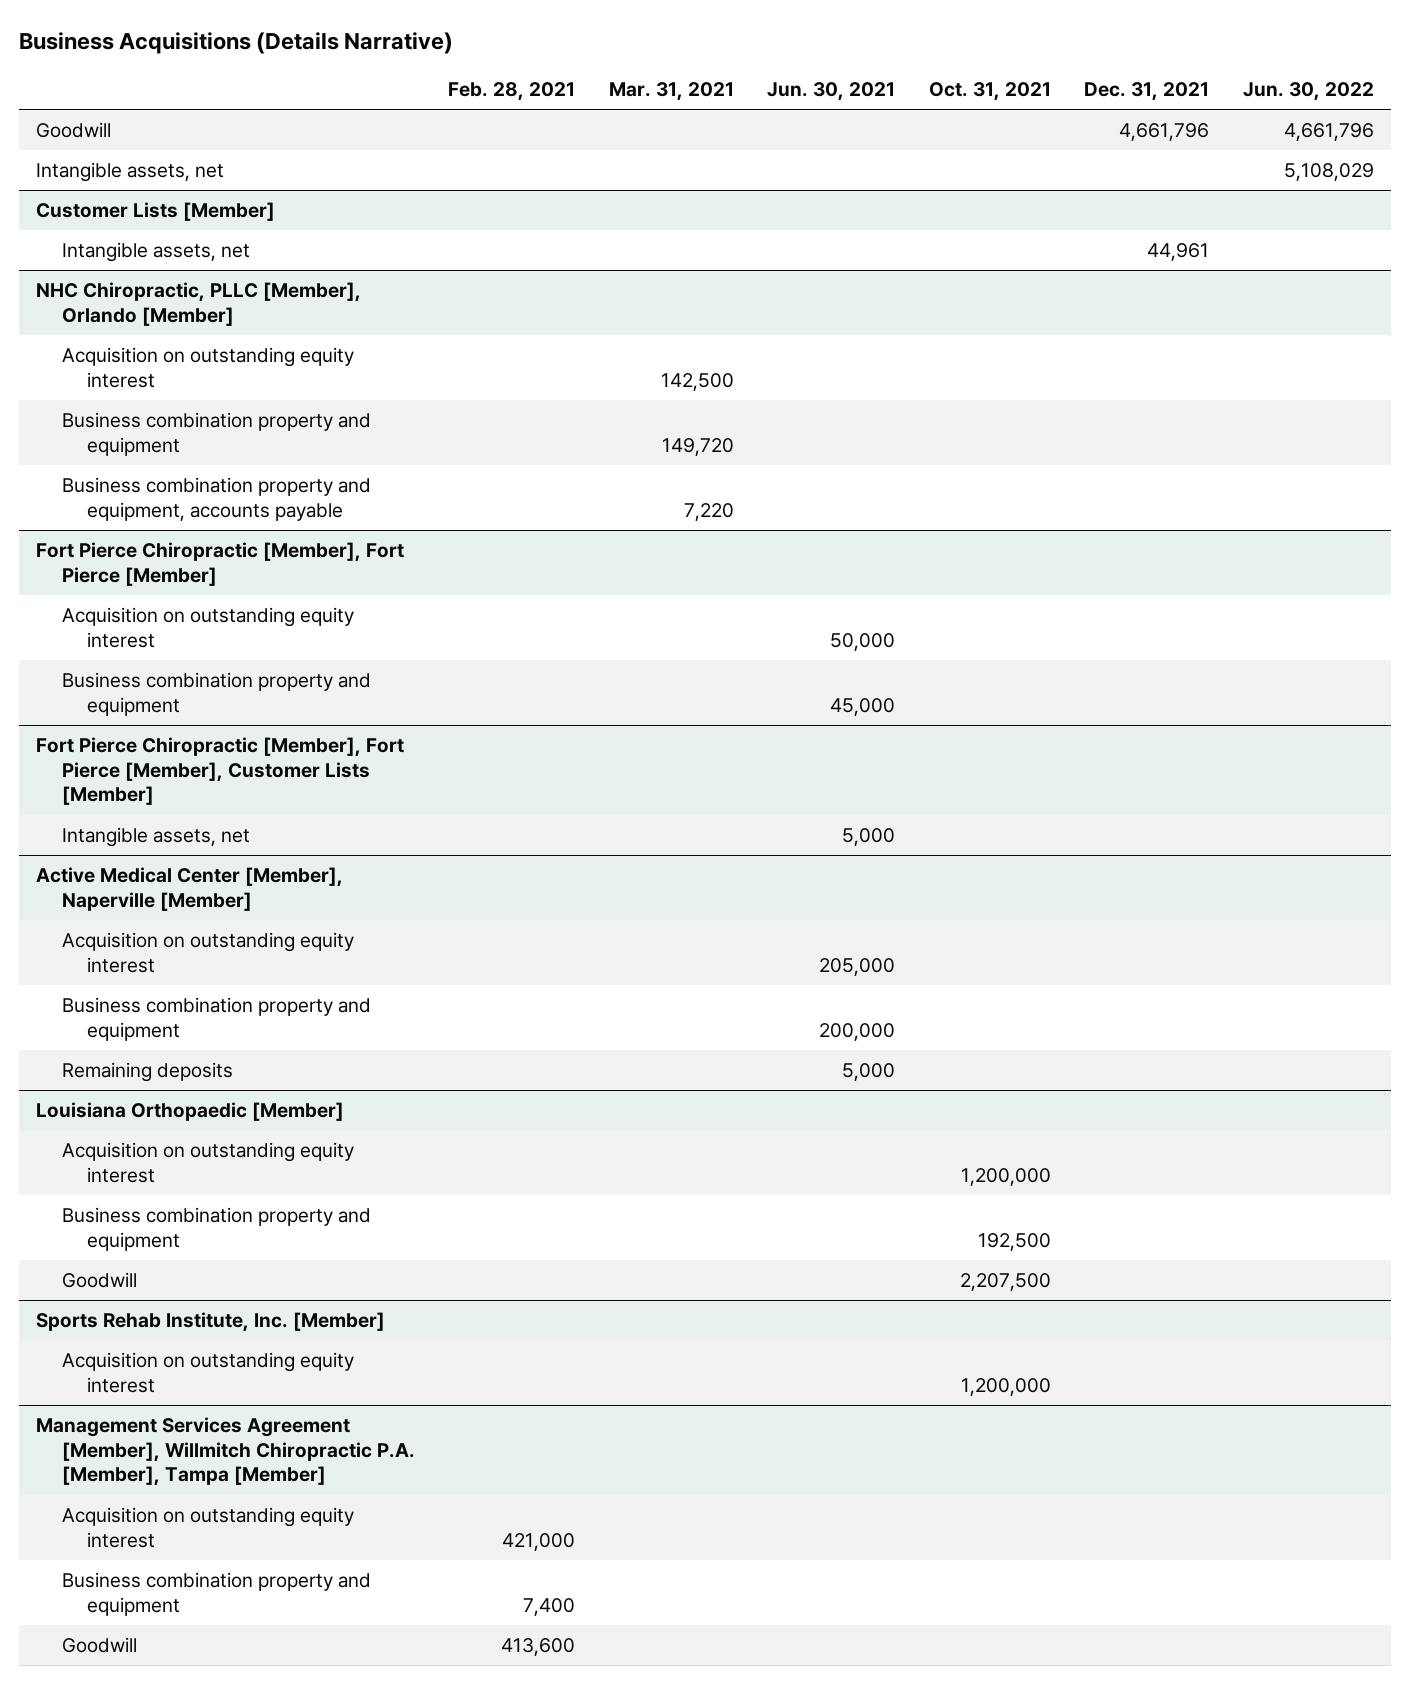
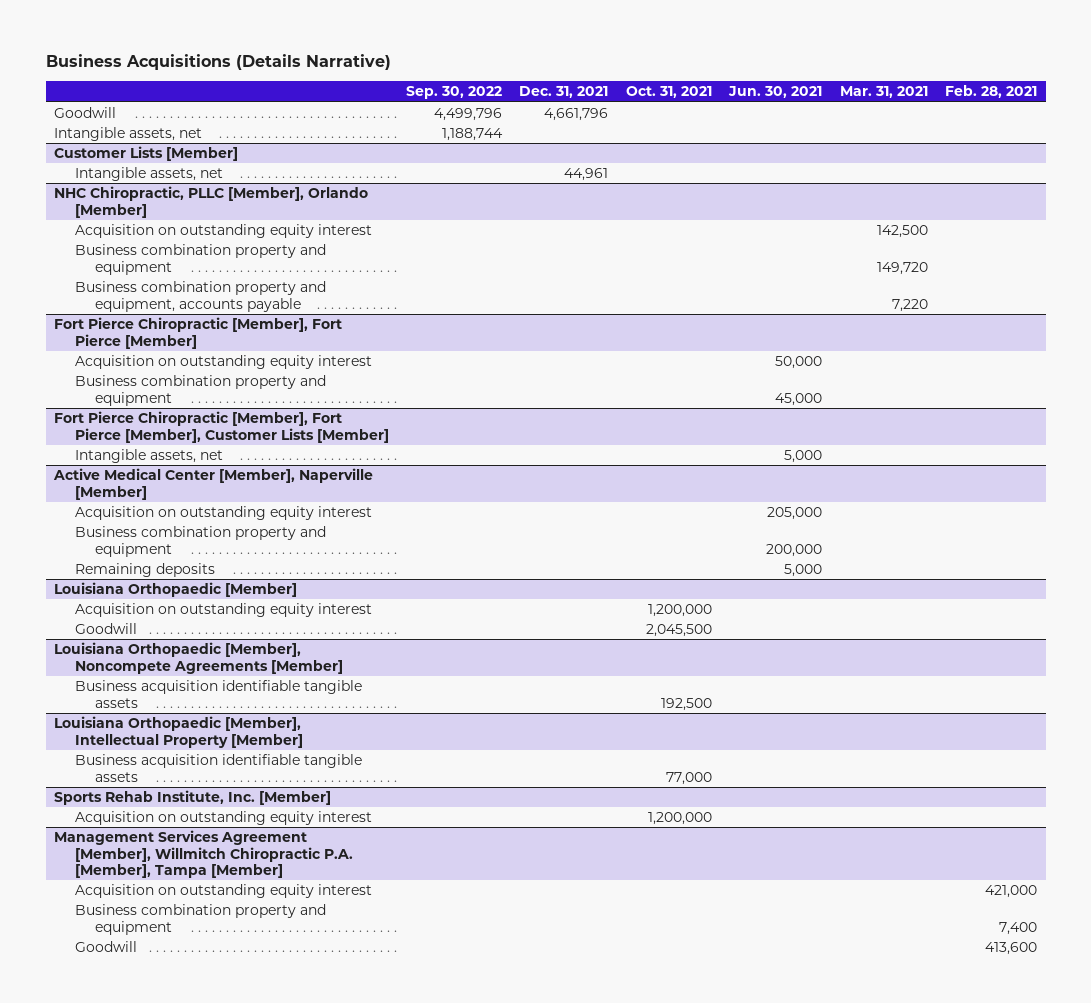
[1243,81,1375,101] Jun. 30, 2022 -> none
none -> [406,86,503,100] Sep. 30, 2022
[61,1207,371,1251] Business combination property and equipment -> none
[959,1273,1051,1292] 2,207,500 -> [645,624,712,638] 2,045,500
none -> [54,642,343,674] Louisiana Orthopaedic [Member], Noncompete Agreements [Member]
none -> [74,680,362,708] Business acquisition identifiable tangible assets
none -> [54,716,303,748] Louisiana Orthopaedic [Member], Intellectual Property [Member]
none -> [74,754,362,782] Business acquisition identifiable tangible assets

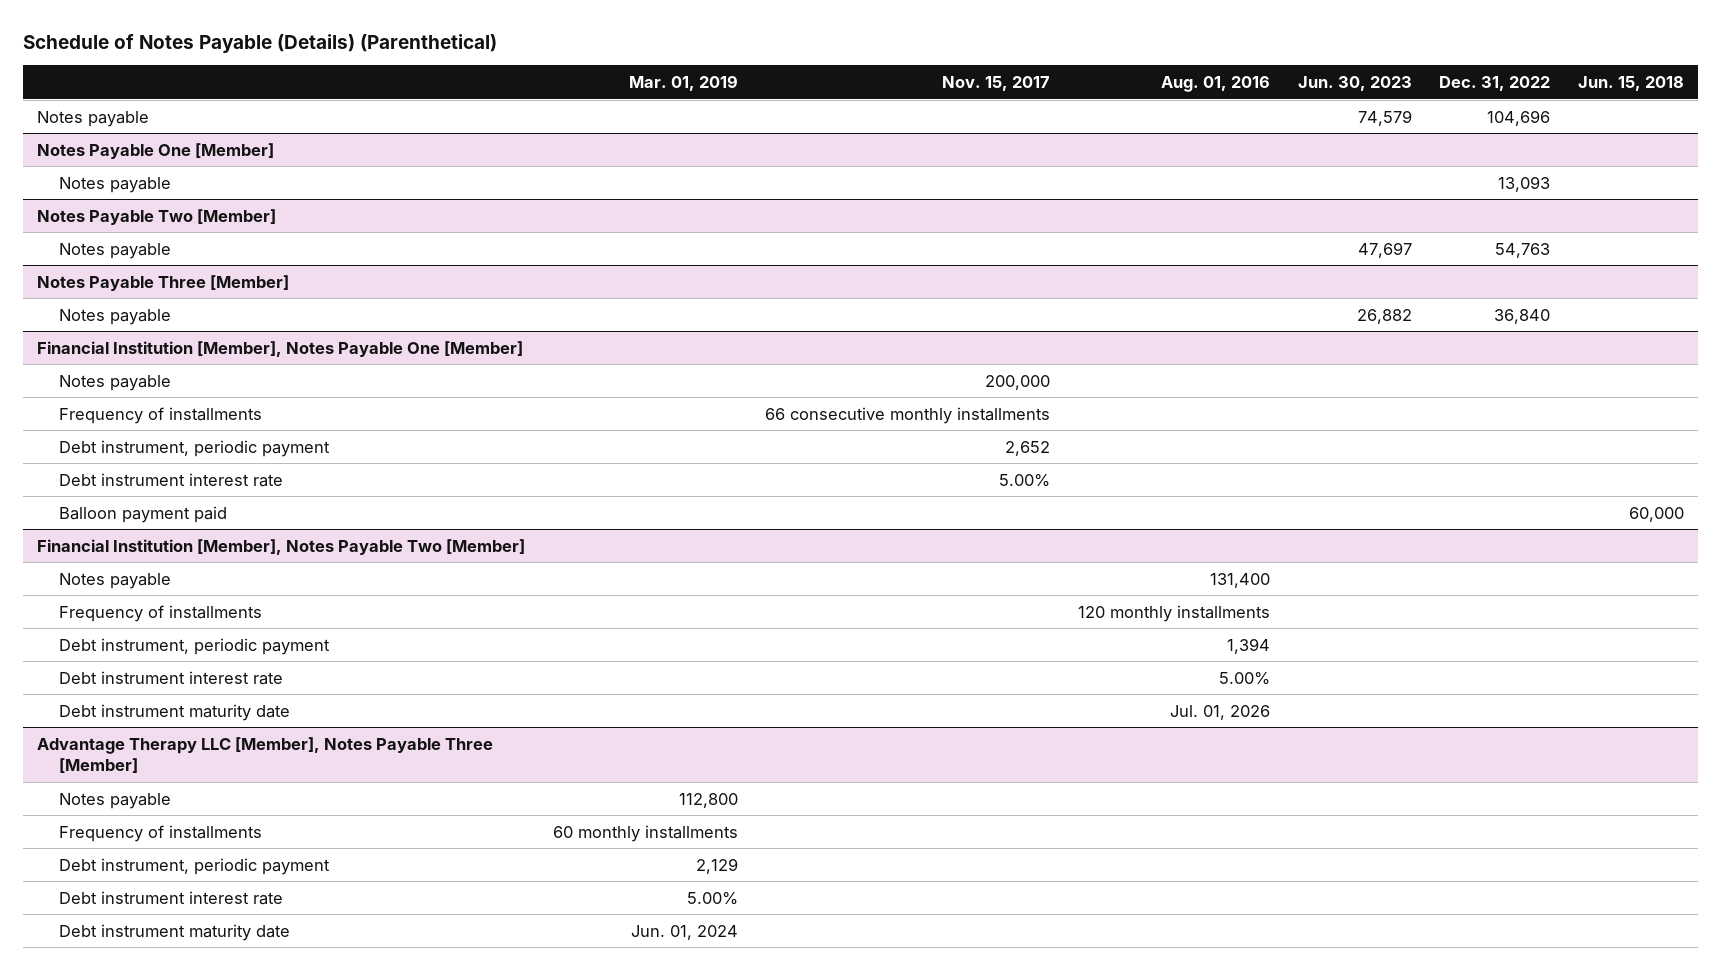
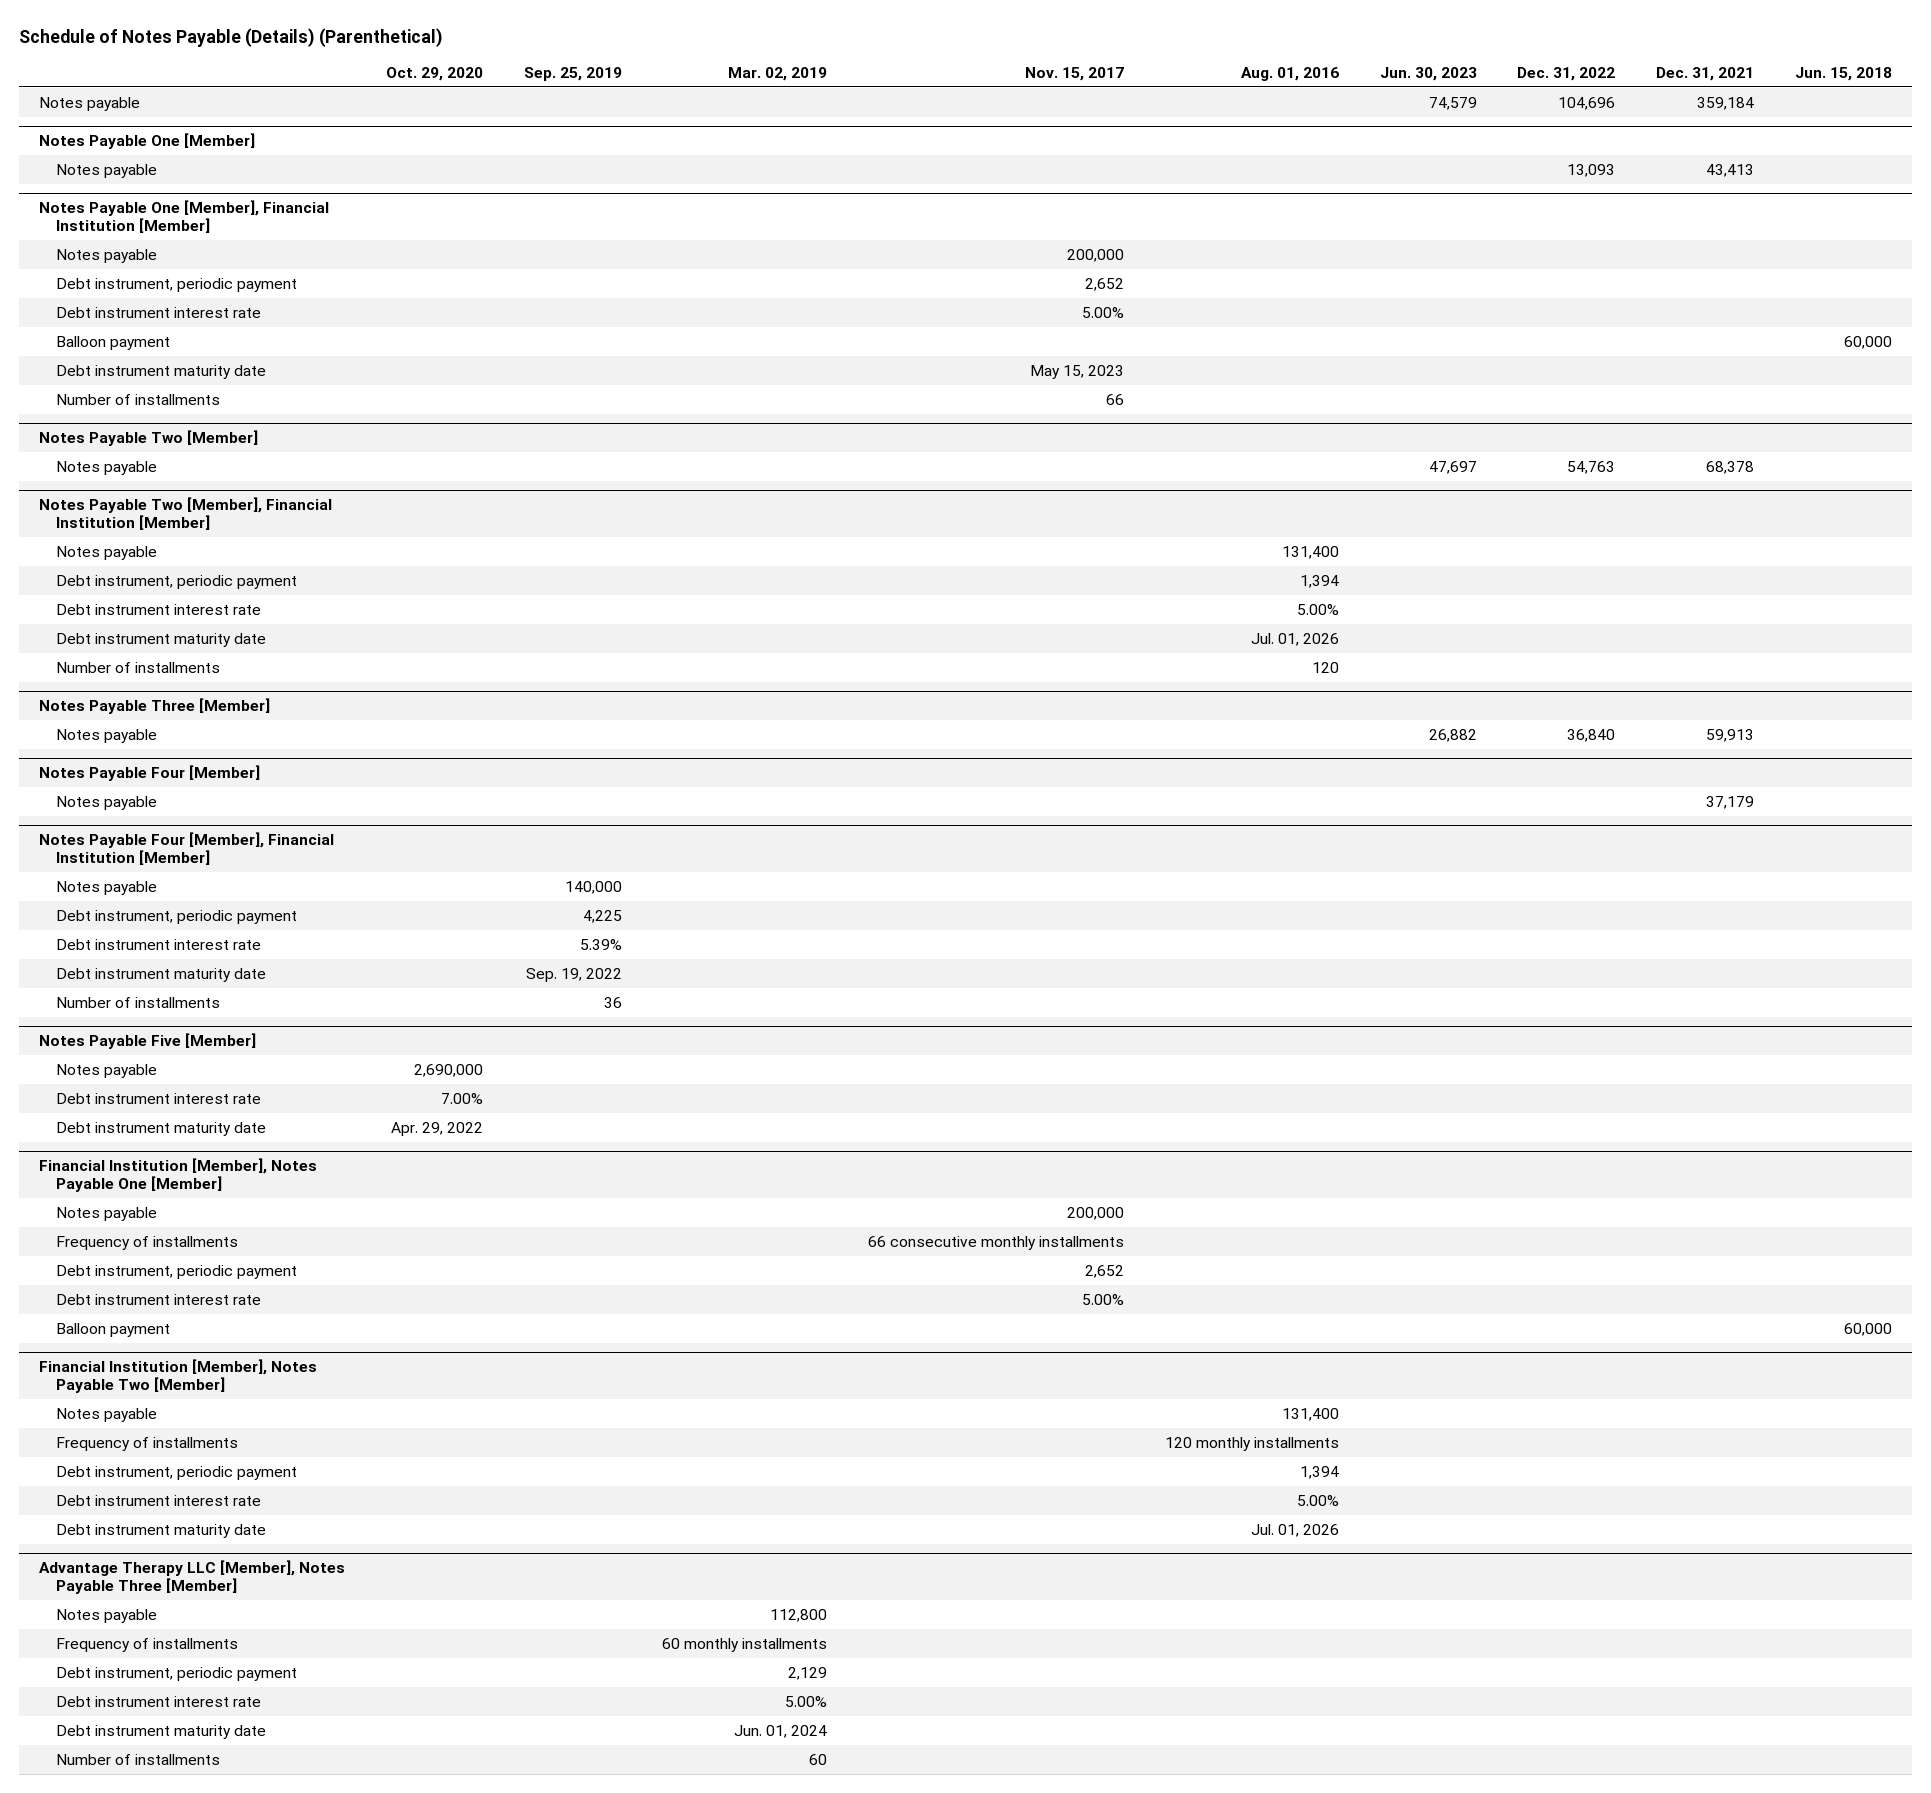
[628,75,738,92] Mar. 01, 2019 -> none
none -> [385,66,483,81] Oct. 29, 2020
none -> [523,66,622,81] Sep. 25, 2019
none -> [728,66,828,81] Mar. 02, 2019
none -> [1656,66,1755,81] Dec. 31, 2021
none -> [39,199,330,234] Notes Payable One [Member], Financial Institution [Member]
none -> [56,248,158,263] Notes payable
none -> [56,277,298,292] Debt instrument, periodic payment
none -> [56,306,262,318] Debt instrument interest rate
none -> [56,335,171,350] Balloon payment
none -> [56,364,267,379] Debt instrument maturity date
none -> [56,393,221,405] Number of installments
none -> [39,496,333,531] Notes Payable Two [Member], Financial Institution [Member]
none -> [56,545,158,560] Notes payable
none -> [56,574,298,589] Debt instrument, periodic payment
none -> [56,603,262,615] Debt instrument interest rate
none -> [56,632,267,647] Debt instrument maturity date
none -> [56,661,221,673] Number of installments
none -> [39,764,261,781] Notes Payable Four [Member]
none -> [56,795,158,810] Notes payable
none -> [39,831,335,866] Notes Payable Four [Member], Financial Institution [Member]
none -> [56,880,158,895] Notes payable
none -> [56,909,298,924] Debt instrument, periodic payment
none -> [56,938,262,950] Debt instrument interest rate
none -> [56,967,267,982] Debt instrument maturity date
none -> [56,996,221,1008] Number of installments
none -> [39,1032,257,1049] Notes Payable Five [Member]
none -> [56,1063,158,1078] Notes payable
none -> [56,1092,262,1104] Debt instrument interest rate
none -> [56,1121,267,1136] Debt instrument maturity date
[59,505,228,523] Balloon payment paid -> [56,1322,171,1337] Balloon payment
none -> [56,1753,221,1765] Number of installments

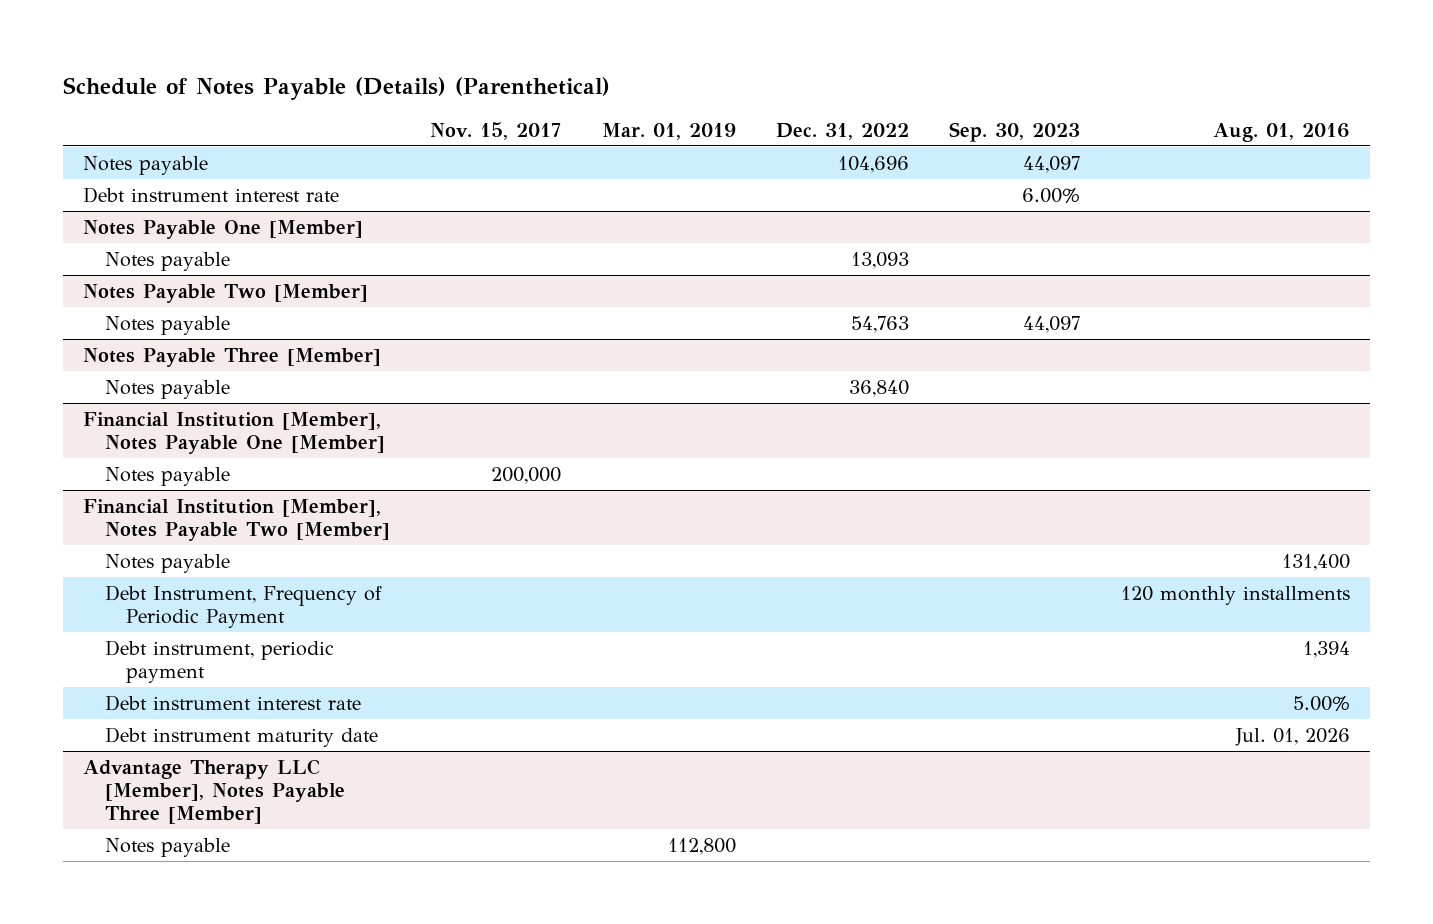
[385,66,483,81] Oct. 29, 2020 -> none
[523,66,622,81] Sep. 25, 2019 -> none
[728,66,828,81] Mar. 02, 2019 -> none
[1379,66,1477,81] Jun. 30, 2023 -> none
[1656,66,1755,81] Dec. 31, 2021 -> none
[1794,66,1892,81] Jun. 15, 2018 -> none
none -> [601,122,736,140] Mar. 01, 2019
none -> [949,121,1081,142] Sep. 30, 2023
none -> [83,186,340,203] Debt instrument interest rate
[39,199,330,234] Notes Payable One [Member], Financial Institution [Member] -> none
[56,248,158,263] Notes payable -> none
[56,277,298,292] Debt instrument, periodic payment -> none
[56,306,262,318] Debt instrument interest rate -> none
[56,335,171,350] Balloon payment -> none
[56,364,267,379] Debt instrument maturity date -> none
[56,393,221,405] Number of installments -> none
[39,496,333,531] Notes Payable Two [Member], Financial Institution [Member] -> none
[56,545,158,560] Notes payable -> none
[56,574,298,589] Debt instrument, periodic payment -> none
[56,603,262,615] Debt instrument interest rate -> none
[56,632,267,647] Debt instrument maturity date -> none
[56,661,221,673] Number of installments -> none
[39,764,261,781] Notes Payable Four [Member] -> none
[56,795,158,810] Notes payable -> none
[39,831,335,866] Notes Payable Four [Member], Financial Institution [Member] -> none
[56,880,158,895] Notes payable -> none
[56,909,298,924] Debt instrument, periodic payment -> none
[56,938,262,950] Debt instrument interest rate -> none
[56,967,267,982] Debt instrument maturity date -> none
[56,996,221,1008] Number of installments -> none
[39,1032,257,1049] Notes Payable Five [Member] -> none
[56,1063,158,1078] Notes payable -> none
[56,1092,262,1104] Debt instrument interest rate -> none
[56,1121,267,1136] Debt instrument maturity date -> none
[56,1235,239,1250] Frequency of installments -> none
[56,1264,298,1279] Debt instrument, periodic payment -> none
[56,1293,262,1305] Debt instrument interest rate -> none
[56,1322,171,1337] Balloon payment -> none
[56,1436,239,1451] Frequency of installments -> [104,584,382,628] Debt Instrument, Frequency of Periodic Payment
[56,1637,239,1652] Frequency of installments -> none
[56,1666,298,1681] Debt instrument, periodic payment -> none
[56,1695,262,1707] Debt instrument interest rate -> none
[56,1724,267,1739] Debt instrument maturity date -> none
[56,1753,221,1765] Number of installments -> none

